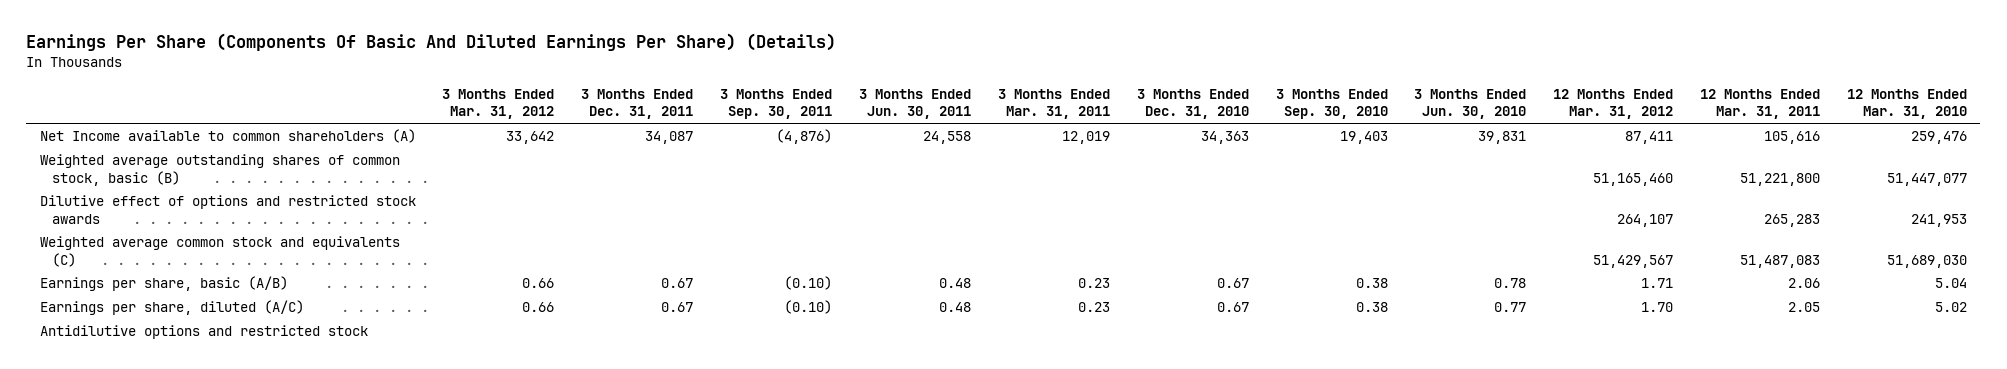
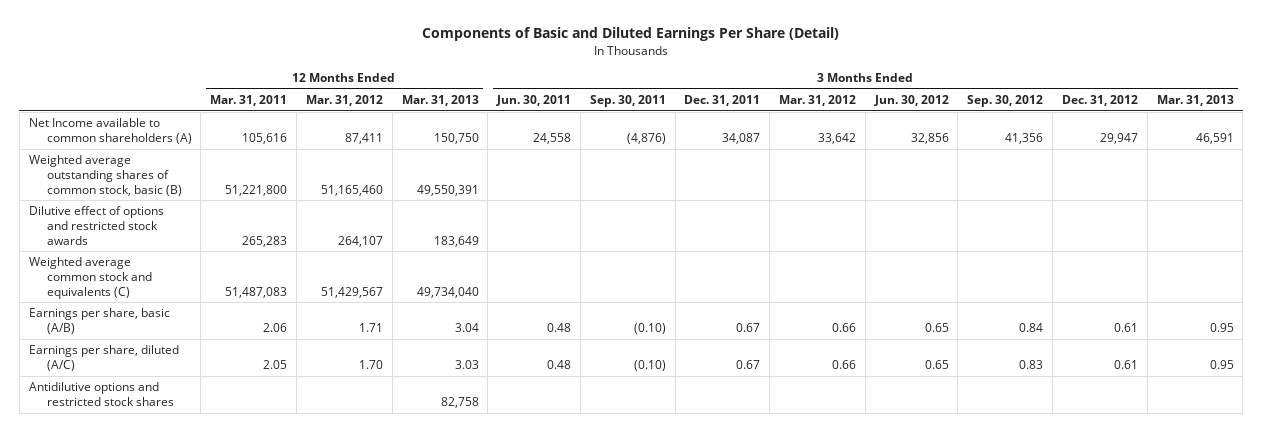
[26,33,837,52] Earnings Per Share (Components Of Basic And Diluted Earnings Per Share) (Details) -> [422,27,840,42] Components of Basic and Diluted Earnings Per Share (Detail)
[997,88,1110,120] 3 Months Ended Mar. 31, 2011 -> none
[1136,88,1249,120] 3 Months Ended Dec. 31, 2010 -> none
[1275,88,1388,120] 3 Months Ended Sep. 30, 2010 -> none
[1414,88,1527,120] 3 Months Ended Jun. 30, 2010 -> none
[1846,88,1967,120] 12 Months Ended Mar. 31, 2010 -> none
none -> [401,94,479,106] Mar. 31, 2013
none -> [873,94,949,106] Jun. 30, 2012
none -> [967,94,1044,107] Sep. 30, 2012
none -> [1061,94,1138,106] Dec. 31, 2012
none -> [1156,94,1234,106] Mar. 31, 2013
[39,324,368,339] Antidilutive options and restricted stock -> [28,382,174,407] Antidilutive options and restricted stock shares

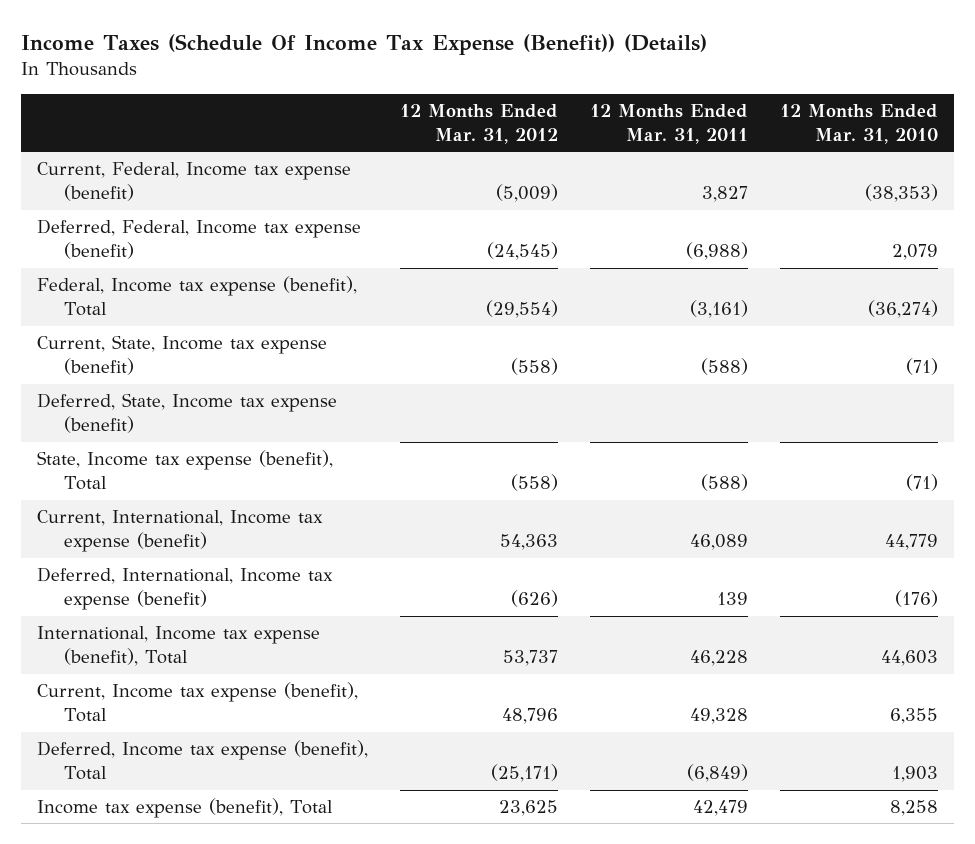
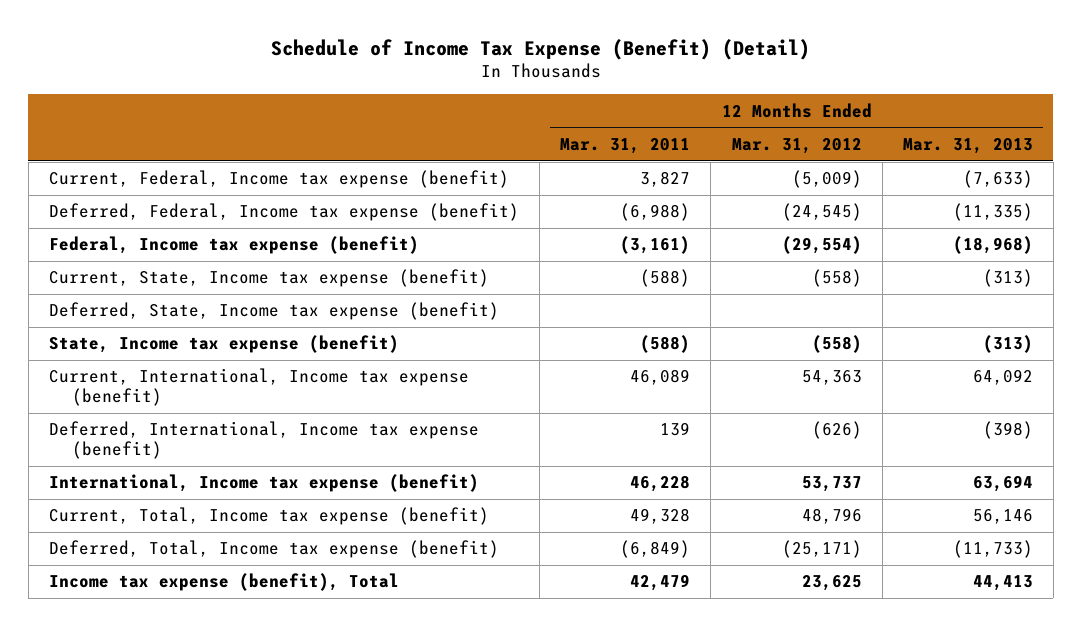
[21,34,708,56] Income Taxes (Schedule Of Income Tax Expense (Benefit)) (Details) -> [270,38,810,60] Schedule of Income Tax Expense (Benefit) (Detail)
[780,103,939,145] 12 Months Ended Mar. 31, 2010 -> none
none -> [902,137,1033,154] Mar. 31, 2013
[37,276,358,317] Federal, Income tax expense (benefit), Total -> [48,236,419,255] Federal, Income tax expense (benefit)
[37,450,334,491] State, Income tax expense (benefit), Total -> [48,335,399,354] State, Income tax expense (benefit)
[37,626,321,667] International, Income tax expense (benefit), Total -> [48,474,479,493] International, Income tax expense (benefit)
[37,682,359,723] Current, Income tax expense (benefit), Total -> [48,507,489,526] Current, Total, Income tax expense (benefit)
[37,740,369,781] Deferred, Income tax expense (benefit), Total -> [48,540,499,559] Deferred, Total, Income tax expense (benefit)

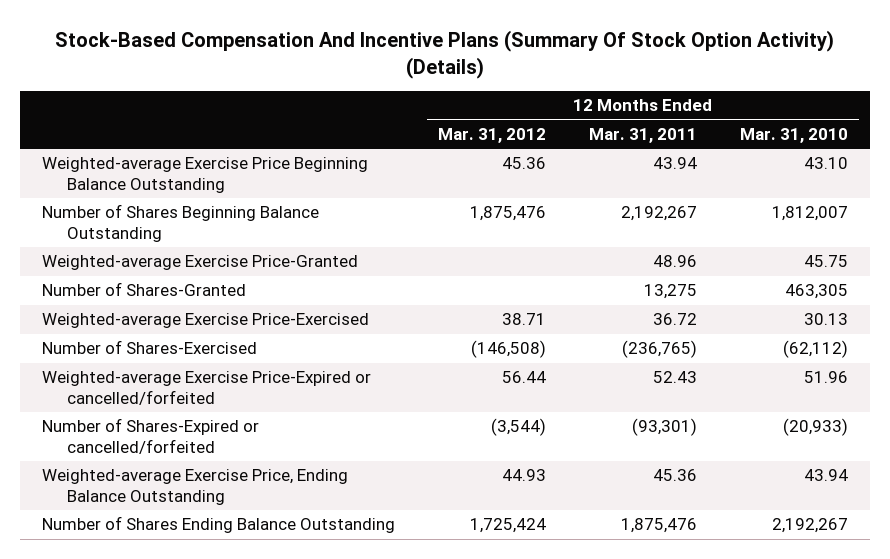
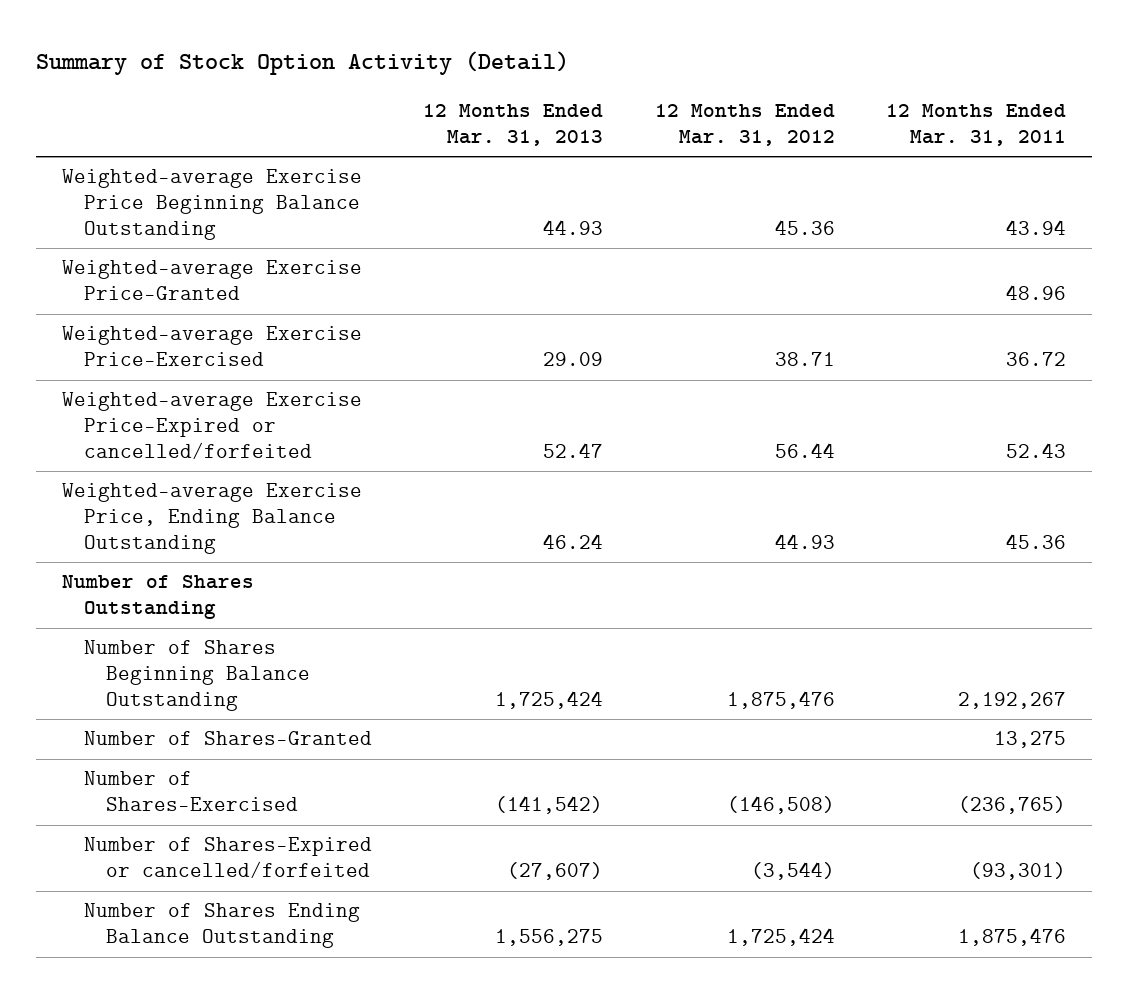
[55,29,835,79] Stock-Based Compensation And Incentive Plans (Summary Of Stock Option Activity) (Details) -> [36,51,570,76] Summary of Stock Option Activity (Detail)
[740,127,849,143] Mar. 31, 2010 -> none
none -> [423,104,604,146] 12 Months Ended Mar. 31, 2013
none -> [61,575,254,620] Number of Shares Outstanding
[41,204,319,242] Number of Shares Beginning Balance Outstanding -> [83,640,310,711] Number of Shares Beginning Balance Outstanding
[41,282,246,297] Number of Shares-Granted -> [83,731,372,746] Number of Shares-Granted
[41,340,257,355] Number of Shares-Exercised -> [83,771,298,812] Number of Shares-Exercised
[41,418,259,454] Number of Shares-Expired or cancelled/forfeited -> [83,837,372,879] Number of Shares-Expired or cancelled/forfeited

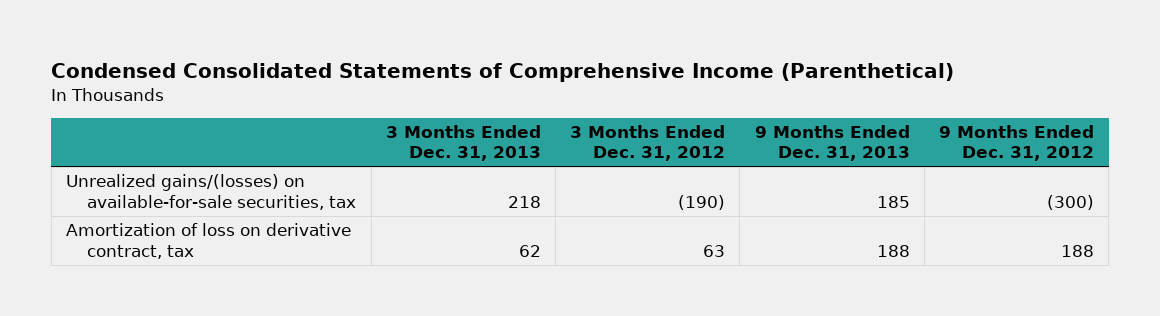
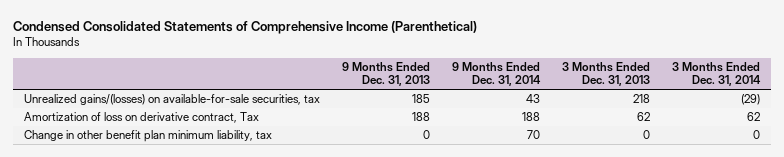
[570,124,726,162] 3 Months Ended Dec. 31, 2012 -> none
[938,124,1094,162] 9 Months Ended Dec. 31, 2012 -> none
none -> [452,61,542,87] 9 Months Ended Dec. 31, 2014
none -> [672,61,762,87] 3 Months Ended Dec. 31, 2014
[65,223,351,259] Amortization of loss on derivative contract, tax -> [24,112,260,124] Amortization of loss on derivative contract, Tax
none -> [24,130,273,143] Change in other benefit plan minimum liability, tax

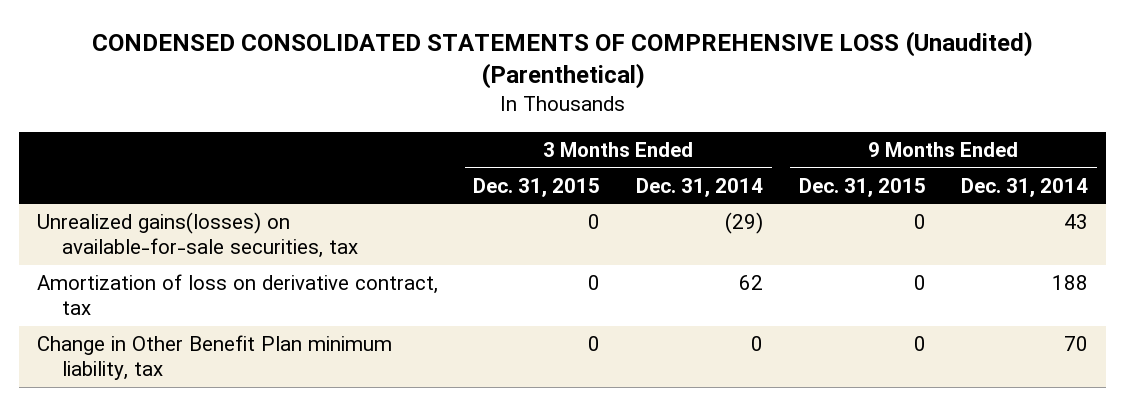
[13,20,478,34] Condensed Consolidated Statements of Comprehensive Income (Parenthetical) -> [91,31,1033,90] CONDENSED CONSOLIDATED STATEMENTS OF COMPREHENSIVE LOSS (Unaudited) (Parenthetical)
[342,61,431,87] 9 Months Ended Dec. 31, 2013 -> none
[562,61,651,87] 3 Months Ended Dec. 31, 2013 -> none
none -> [473,177,601,197] Dec. 31, 2015
none -> [798,177,926,197] Dec. 31, 2015
[24,94,321,106] Unrealized gains/(losses) on available-for-sale securities, tax -> [36,212,358,259] Unrealized gains(losses) on available-for-sale securities, tax
[24,112,260,124] Amortization of loss on derivative contract, Tax -> [36,274,438,316] Amortization of loss on derivative contract, tax
[24,130,273,143] Change in other benefit plan minimum liability, tax -> [36,335,392,381] Change in Other Benefit Plan minimum liability, tax

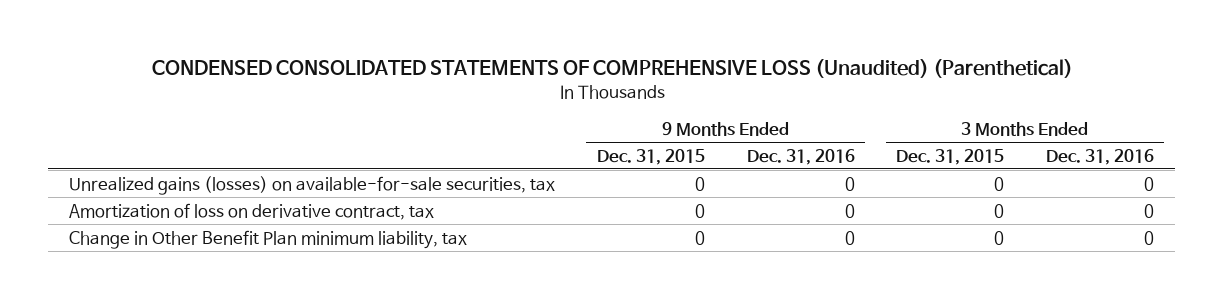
[636,177,764,197] Dec. 31, 2014 -> none
[961,177,1089,197] Dec. 31, 2014 -> none
none -> [746,148,855,165] Dec. 31, 2016
none -> [1046,148,1155,165] Dec. 31, 2016
[36,212,358,259] Unrealized gains(losses) on available-for-sale securities, tax -> [69,175,556,195] Unrealized gains (losses) on available-for-sale securities, tax

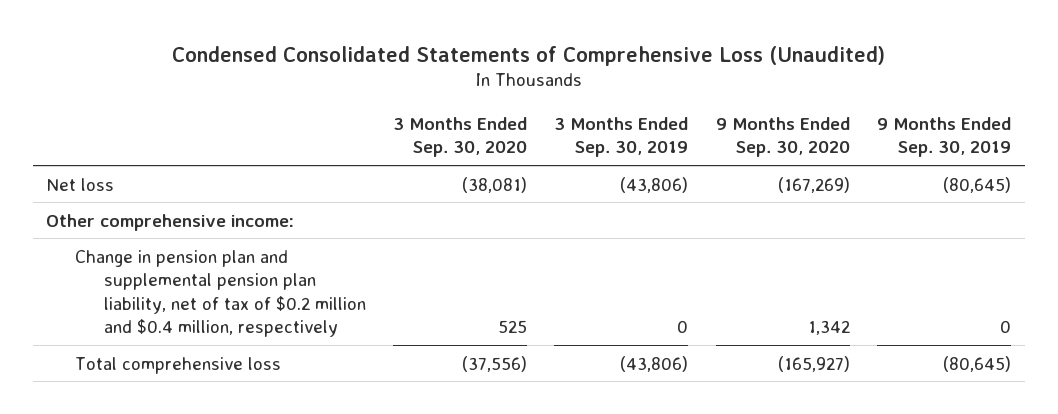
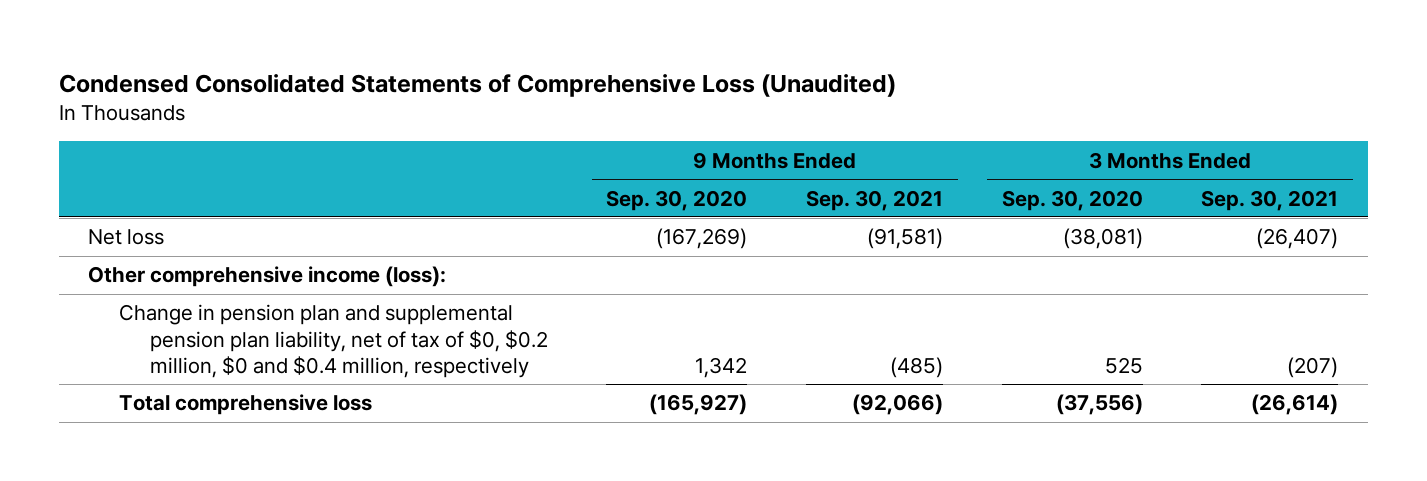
[554,116,689,158] 3 Months Ended Sep. 30, 2019 -> none
[877,116,1012,158] 9 Months Ended Sep. 30, 2019 -> none
none -> [806,189,944,211] Sep. 30, 2021
none -> [1201,189,1339,211] Sep. 30, 2021
[46,213,295,231] Other comprehensive income: -> [88,266,447,288] Other comprehensive income (loss):
[75,249,366,338] Change in pension plan and supplemental pension plan liability, net of tax of $0.2 million and $0.4 million, respectively -> [119,304,548,378] Change in pension plan and supplemental pension plan liability, net of tax of $0, $0.2 million, $0 and $0.4 million, respectively

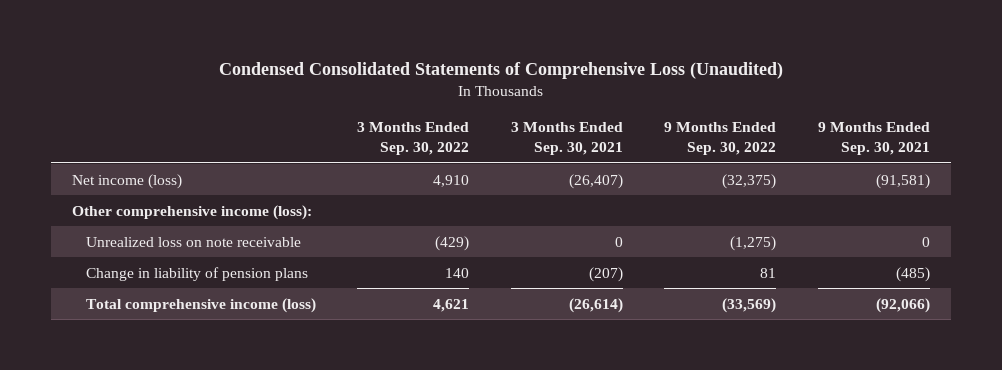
[606,189,748,211] Sep. 30, 2020 -> none
[1001,189,1143,211] Sep. 30, 2020 -> none
none -> [357,122,470,155] 3 Months Ended Sep. 30, 2022
none -> [664,122,777,155] 9 Months Ended Sep. 30, 2022
[88,229,165,246] Net loss -> [71,173,182,189] Net income (loss)
none -> [86,236,302,247] Unrealized loss on note receivable
[119,304,548,378] Change in pension plan and supplemental pension plan liability, net of tax of $0, $0.2 million, $0 and $0.4 million, respectively -> [86,266,309,281] Change in liability of pension plans
[119,394,373,416] Total comprehensive loss -> [86,297,317,313] Total comprehensive income (loss)

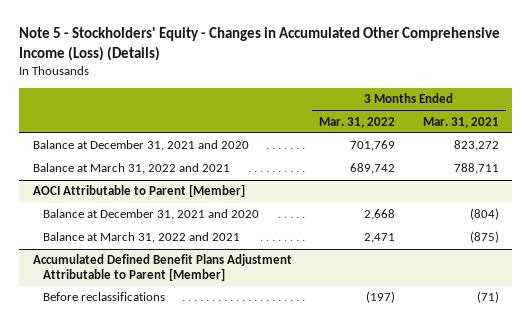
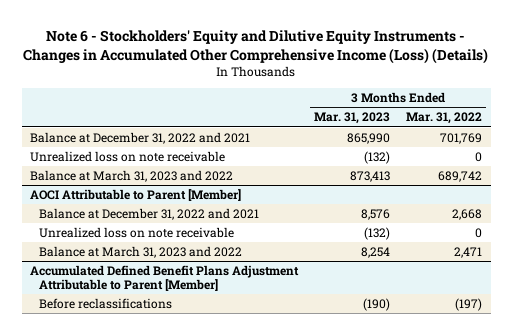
[18,27,500,61] Note 5 - Stockholders' Equity - Changes in Accumulated Other Comprehensive Income (Loss) (Details) -> [23,29,489,64] Note 6 - Stockholders' Equity and Dilutive Equity Instruments - Changes in Accumulated Other Comprehensive Income (Loss) (Details)
[422,116,499,128] Mar. 31, 2021 -> none
none -> [314,112,391,125] Mar. 31, 2023
[32,140,249,152] Balance at December 31, 2021 and 2020 -> [29,131,250,144] Balance at December 31, 2022 and 2021
none -> [29,150,225,162] Unrealized loss on note receivable
[32,163,230,175] Balance at March 31, 2022 and 2021 -> [29,169,233,182] Balance at March 31, 2023 and 2022
[43,209,260,221] Balance at December 31, 2021 and 2020 -> [39,207,260,220] Balance at December 31, 2022 and 2021
none -> [39,226,235,238] Unrealized loss on note receivable
[43,232,241,244] Balance at March 31, 2022 and 2021 -> [39,245,243,258] Balance at March 31, 2023 and 2022

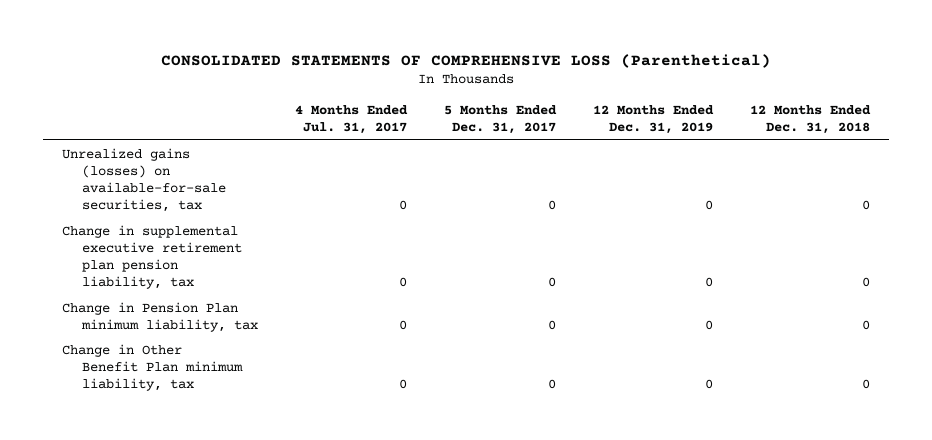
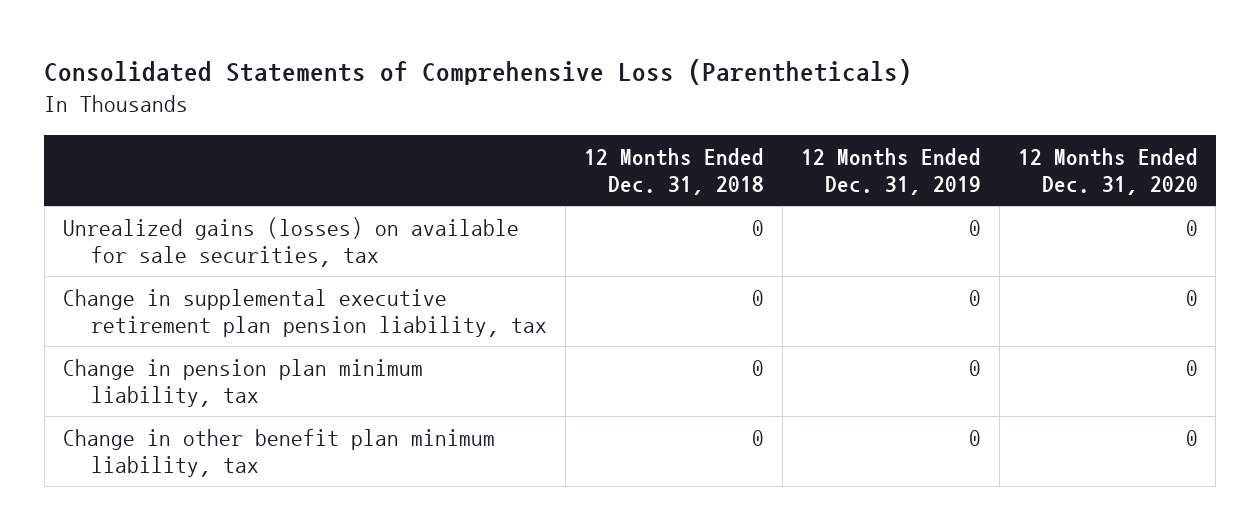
[161,53,772,68] CONSOLIDATED STATEMENTS OF COMPREHENSIVE LOSS (Parenthetical) -> [44,59,913,86] Consolidated Statements of Comprehensive Loss (Parentheticals)
[295,105,409,135] 4 Months Ended Jul. 31, 2017 -> none
[444,105,558,135] 5 Months Ended Dec. 31, 2017 -> none
none -> [1017,147,1198,195] 12 Months Ended Dec. 31, 2020
[61,147,227,213] Unrealized gains (losses) on available-for-sale securities, tax -> [62,217,519,268] Unrealized gains (losses) on available for sale securities, tax
[61,301,259,332] Change in Pension Plan minimum liability, tax -> [62,359,423,408] Change in pension plan minimum liability, tax
[61,343,244,391] Change in Other Benefit Plan minimum liability, tax -> [62,429,495,478] Change in other benefit plan minimum liability, tax

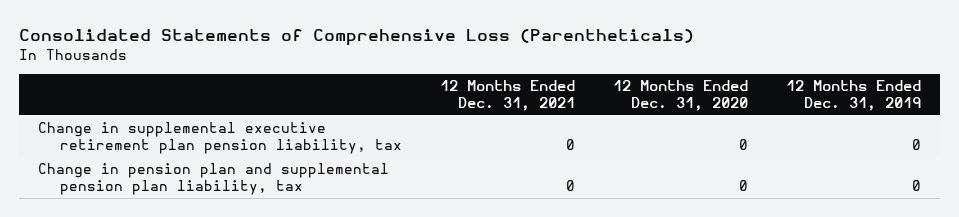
[583,147,764,195] 12 Months Ended Dec. 31, 2018 -> none
none -> [440,80,576,112] 12 Months Ended Dec. 31, 2021
[62,217,519,268] Unrealized gains (losses) on available for sale securities, tax -> none
[62,359,423,408] Change in pension plan minimum liability, tax -> none
[62,429,495,478] Change in other benefit plan minimum liability, tax -> [37,163,389,196] Change in pension plan and supplemental pension plan liability, tax

